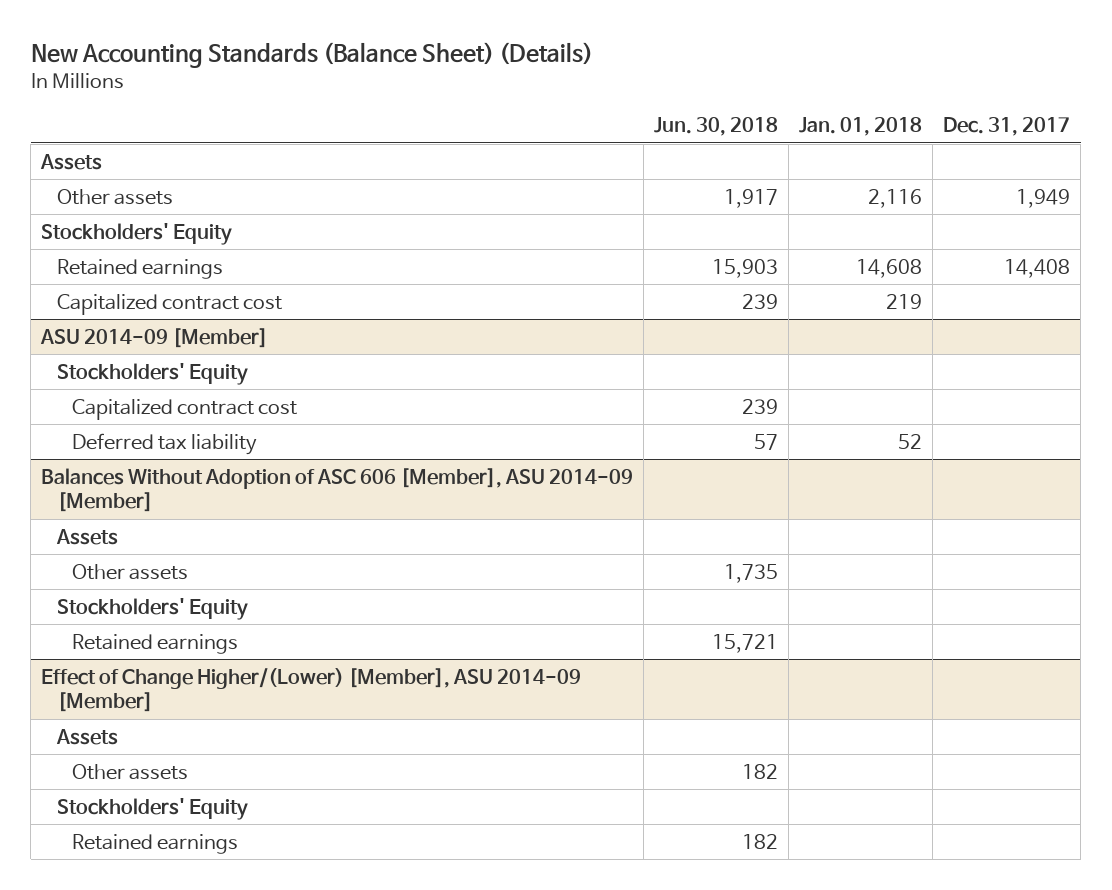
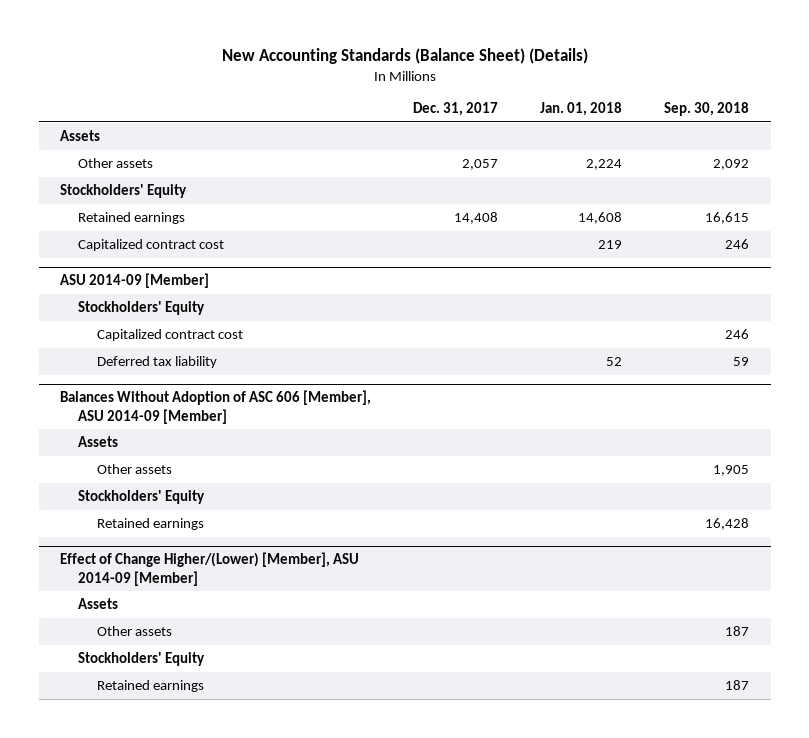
[654,117,779,137] Jun. 30, 2018 -> none
none -> [664,102,750,117] Sep. 30, 2018
[868,188,923,208] 2,116 -> [586,158,623,170] 2,224
[1016,188,1071,208] 1,949 -> [461,158,498,170] 2,057

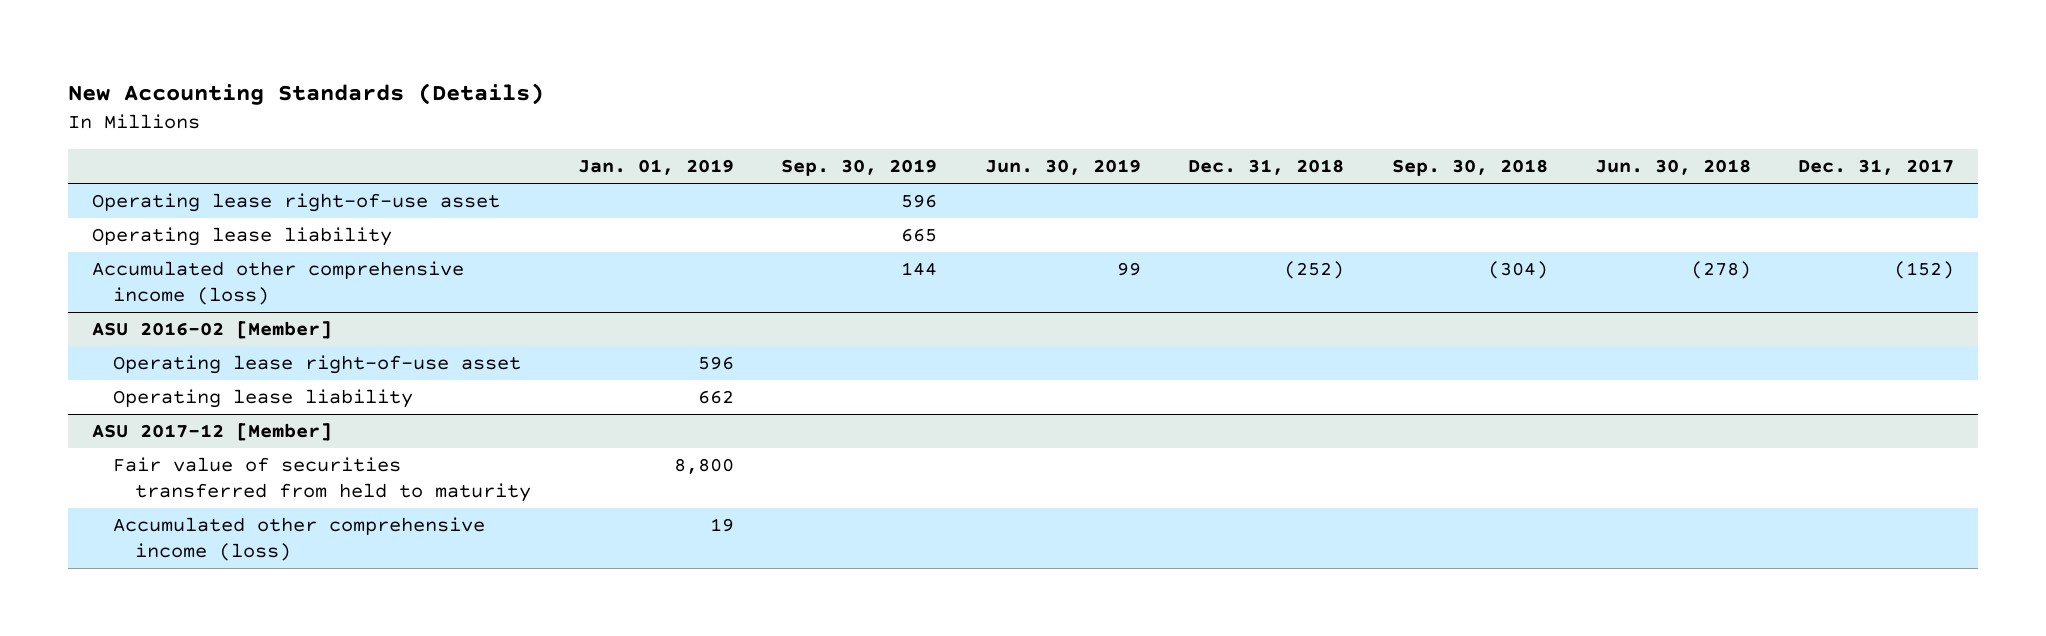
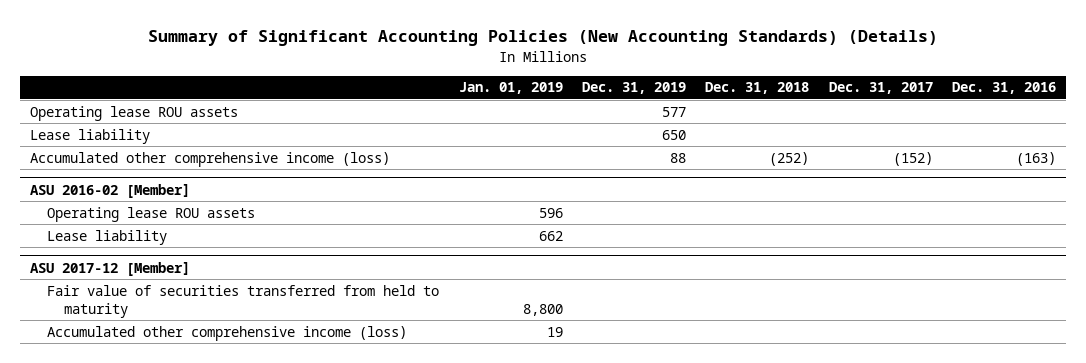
[67,83,544,106] New Accounting Standards (Details) -> [148,30,939,47] Summary of Significant Accounting Policies (New Accounting Standards) (Details)
[781,159,938,177] Sep. 30, 2019 -> none
[984,159,1141,176] Jun. 30, 2019 -> none
[1391,159,1548,177] Sep. 30, 2018 -> none
[1595,159,1752,176] Jun. 30, 2018 -> none
none -> [582,82,687,95] Dec. 31, 2019
none -> [952,82,1057,95] Dec. 31, 2016
[91,193,500,213] Operating lease right-of-use asset -> [30,105,239,121] Operating lease ROU assets
[91,227,392,247] Operating lease liability -> [30,128,151,144] Lease liability
[113,355,522,375] Operating lease right-of-use asset -> [47,206,256,222] Operating lease ROU assets
[113,389,414,409] Operating lease liability -> [47,229,168,245] Lease liability

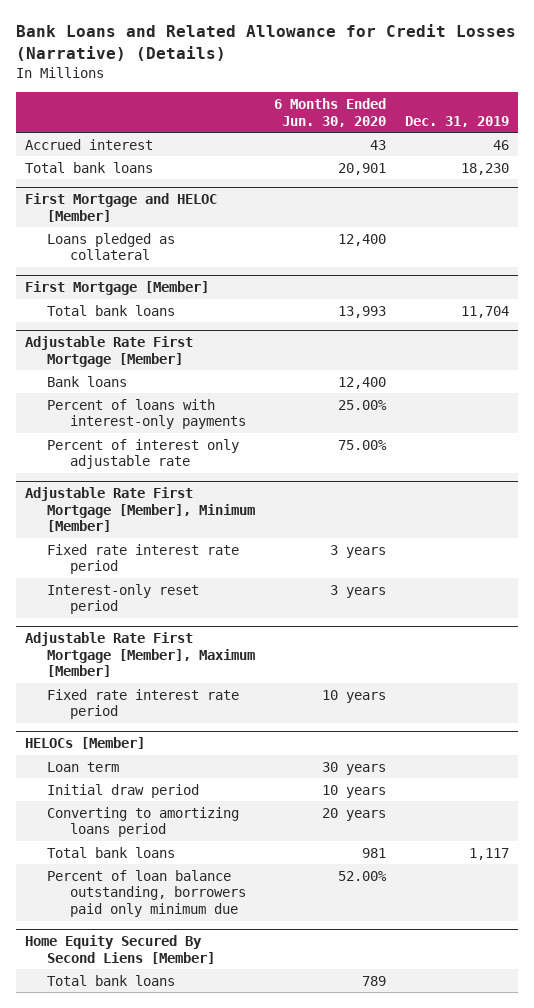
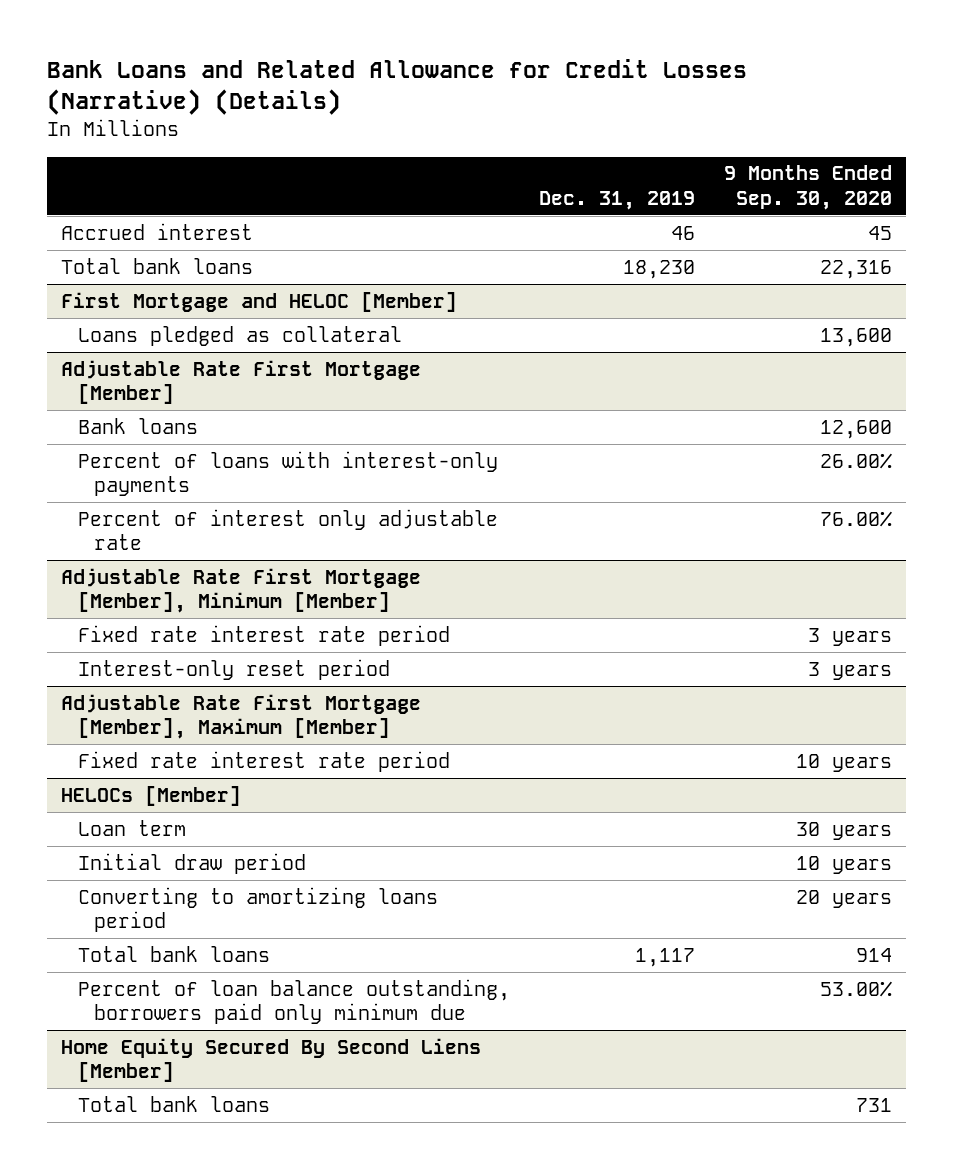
[274,97,387,127] 6 Months Ended Jun. 30, 2020 -> none
none -> [723,165,892,210] 9 Months Ended Sep. 30, 2020
[25,281,210,296] First Mortgage [Member] -> none
[47,304,176,316] Total bank loans -> none

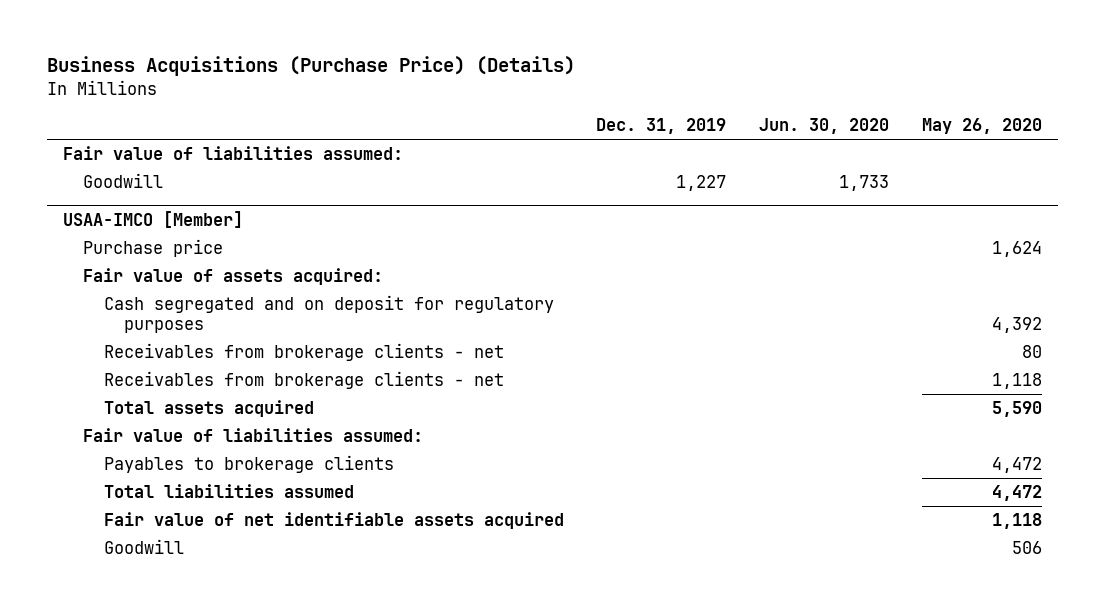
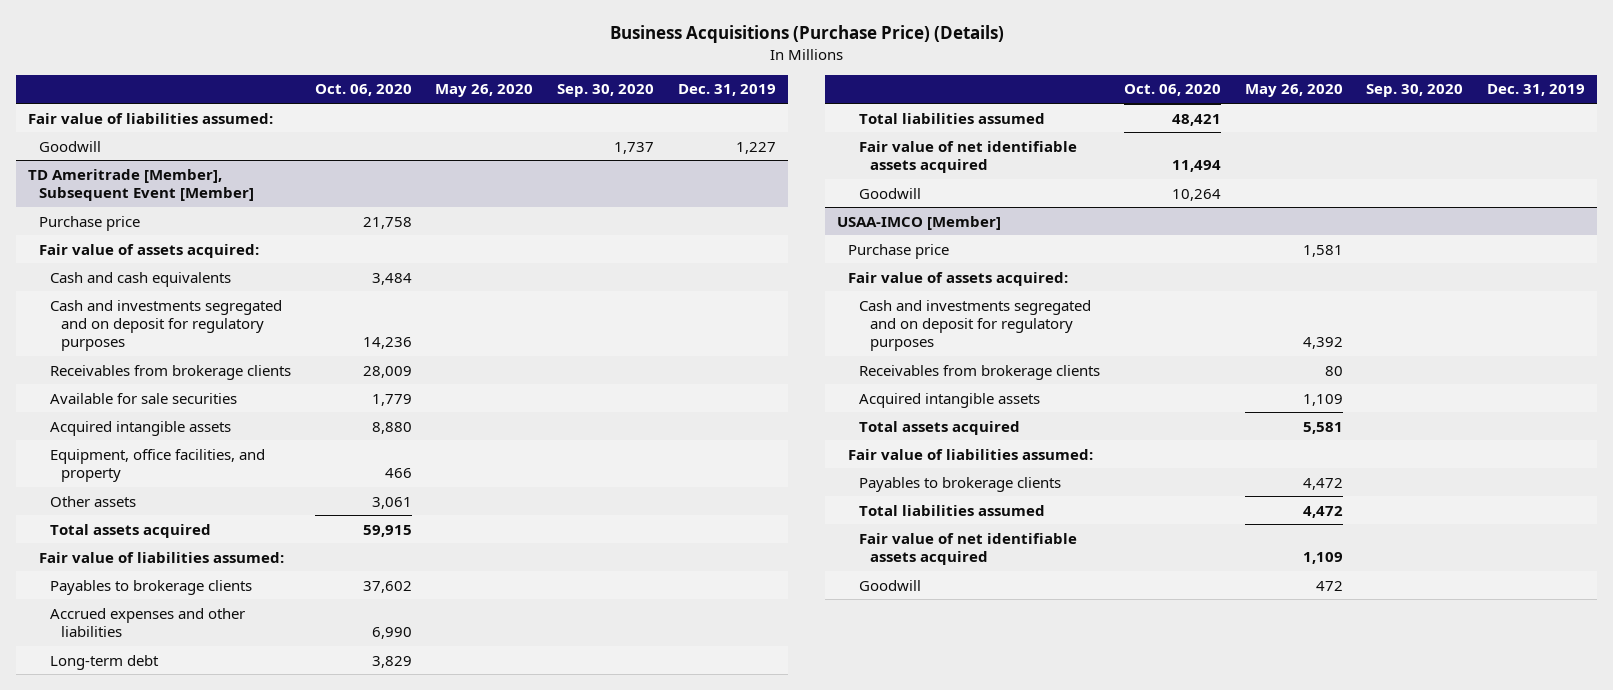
[759,118,890,135] Jun. 30, 2020 -> none
none -> [314,84,412,97] Oct. 06, 2020
none -> [557,84,655,98] Sep. 30, 2020
none -> [28,168,254,201] TD Ameritrade [Member], Subsequent Event [Member]
none -> [38,215,140,231] Purchase price
none -> [38,243,259,258] Fair value of assets acquired:
none -> [49,271,231,287] Cash and cash equivalents
none -> [49,299,282,352] Cash and investments segregated and on deposit for regulatory purposes
none -> [49,364,291,380] Receivables from brokerage clients
none -> [49,392,237,404] Available for sale securities
none -> [49,420,231,436] Acquired intangible assets
none -> [49,448,265,482] Equipment, office facilities, and property
none -> [49,495,136,507] Other assets
none -> [49,523,211,538] Total assets acquired
none -> [38,551,284,563] Fair value of liabilities assumed:
none -> [49,579,252,595] Payables to brokerage clients
none -> [49,607,245,637] Accrued expenses and other liabilities
none -> [49,654,159,670] Long-term debt
none -> [859,112,1046,124] Total liabilities assumed
none -> [859,140,1078,173] Fair value of net identifiable assets acquired
none -> [859,187,922,199] Goodwill
[991,241,1042,258] 1,624 -> [1302,244,1343,257] 1,581
[103,371,504,390] Receivables from brokerage clients - net -> none
[103,295,554,333] Cash segregated and on deposit for regulatory purposes -> [859,299,1092,352] Cash and investments segregated and on deposit for regulatory purposes
[103,343,504,362] Receivables from brokerage clients - net -> [859,364,1101,380] Receivables from brokerage clients
none -> [859,392,1041,408] Acquired intangible assets
[991,401,1042,418] 5,590 -> [1302,421,1343,434] 5,581
[991,513,1042,530] 1,118 -> [1302,551,1343,564] 1,109
[1011,541,1042,555] 506 -> [1315,580,1343,591] 472

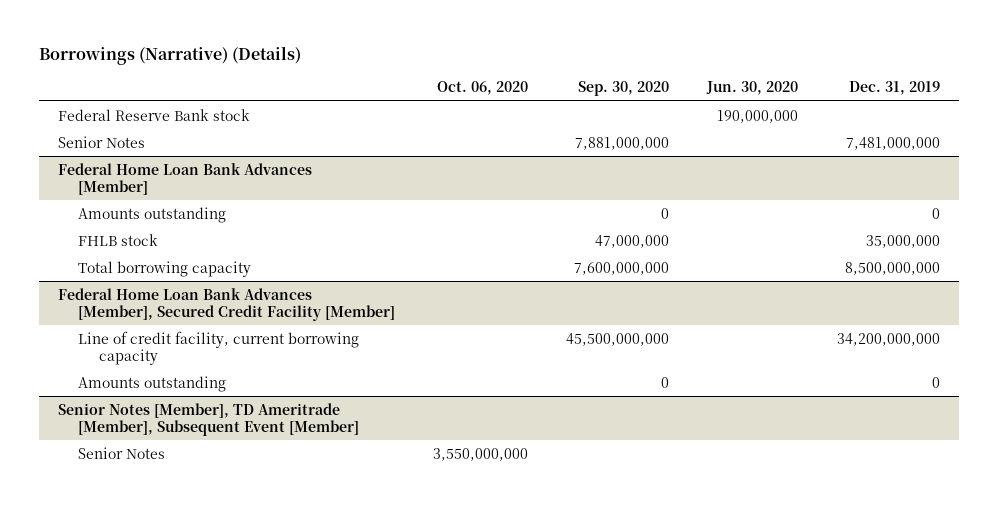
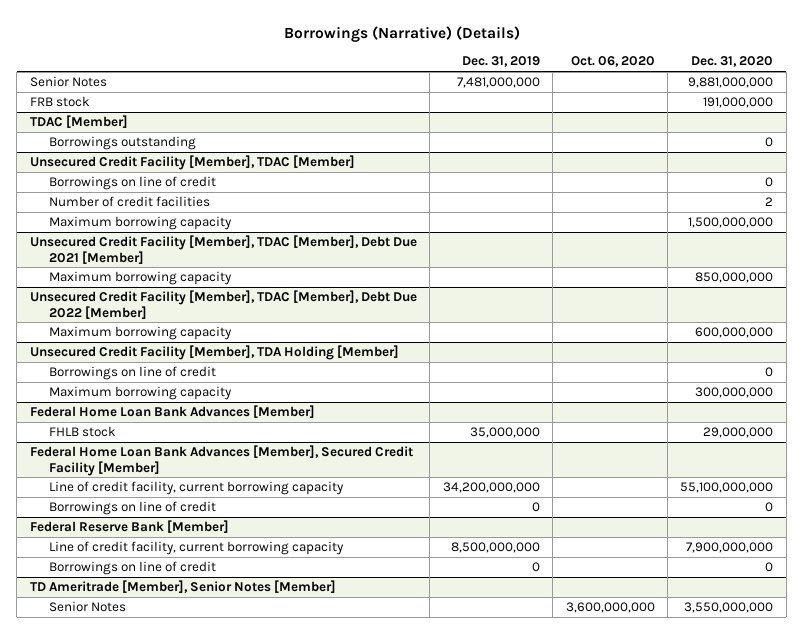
[578,81,670,97] Sep. 30, 2020 -> none
[706,81,799,96] Jun. 30, 2020 -> none
none -> [691,56,774,68] Dec. 31, 2020
[57,108,250,121] Federal Reserve Bank stock -> none
none -> [29,96,90,108] FRB stock
none -> [29,115,128,129] TDAC [Member]
none -> [48,136,196,151] Borrowings outstanding
none -> [29,155,355,171] Unsecured Credit Facility [Member], TDAC [Member]
none -> [48,176,216,191] Borrowings on line of credit
none -> [48,196,210,208] Number of credit facilities
none -> [48,216,232,231] Maximum borrowing capacity
none -> [29,235,417,264] Unsecured Credit Facility [Member], TDAC [Member], Debt Due 2021 [Member]
none -> [48,271,232,286] Maximum borrowing capacity
none -> [29,290,417,319] Unsecured Credit Facility [Member], TDAC [Member], Debt Due 2022 [Member]
none -> [48,326,232,341] Maximum borrowing capacity
none -> [29,345,399,361] Unsecured Credit Facility [Member], TDA Holding [Member]
none -> [48,366,216,381] Borrowings on line of credit
none -> [48,386,232,401] Maximum borrowing capacity
[78,206,227,223] Amounts outstanding -> none
[78,260,252,277] Total borrowing capacity -> none
[78,375,227,392] Amounts outstanding -> [48,501,216,516] Borrowings on line of credit
none -> [29,520,229,534] Federal Reserve Bank [Member]
none -> [48,541,344,556] Line of credit facility, current borrowing capacity
none -> [48,561,216,576] Borrowings on line of credit
[57,402,360,436] Senior Notes [Member], TD Ameritrade [Member], Subsequent Event [Member] -> [29,580,336,594] TD Ameritrade [Member], Senior Notes [Member]
[433,447,529,461] 3,550,000,000 -> [565,602,655,614] 3,600,000,000

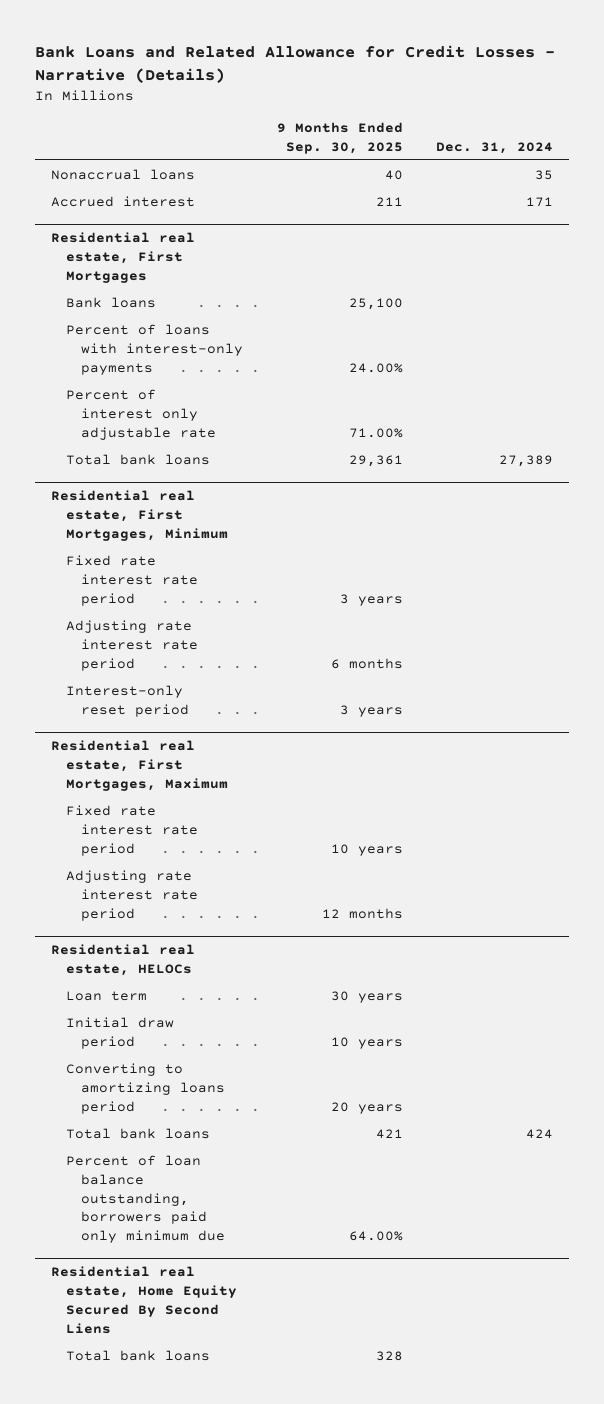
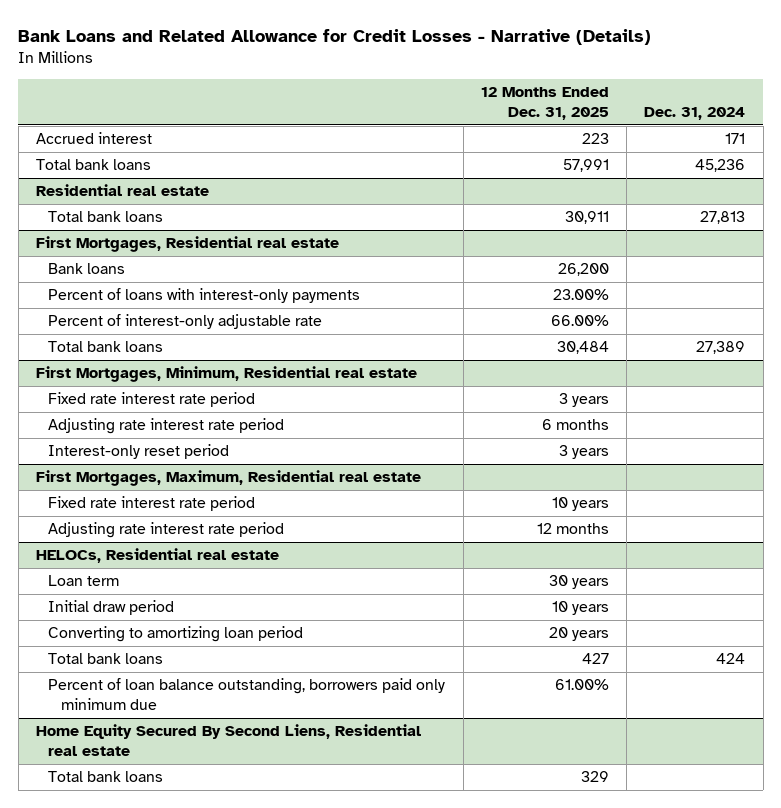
[276,121,403,154] 9 Months Ended Sep. 30, 2025 -> none
none -> [480,86,609,120] 12 Months Ended Dec. 31, 2025
[51,168,196,180] Nonaccrual loans -> none
none -> [35,159,151,171] Total bank loans
none -> [35,184,209,197] Residential real estate
none -> [48,211,164,223] Total bank loans
[51,232,196,284] Residential real estate, First Mortgages -> [35,236,339,253] First Mortgages, Residential real estate
[66,388,217,440] Percent of interest only adjustable rate -> [48,314,323,330] Percent of interest-only adjustable rate
[51,490,229,542] Residential real estate, First Mortgages, Minimum -> [35,366,417,383] First Mortgages, Minimum, Residential real estate
[51,740,229,792] Residential real estate, First Mortgages, Maximum -> [35,470,421,487] First Mortgages, Maximum, Residential real estate
[51,944,196,977] Residential real estate, HELOCs -> [35,548,279,564] HELOCs, Residential real estate
[66,1062,226,1114] Converting to amortizing loans period -> [48,626,304,643] Converting to amortizing loan period
[51,1266,238,1334] Residential real estate, Home Equity Secured By Second Liens -> [35,724,421,757] Home Equity Secured By Second Liens, Residential real estate

